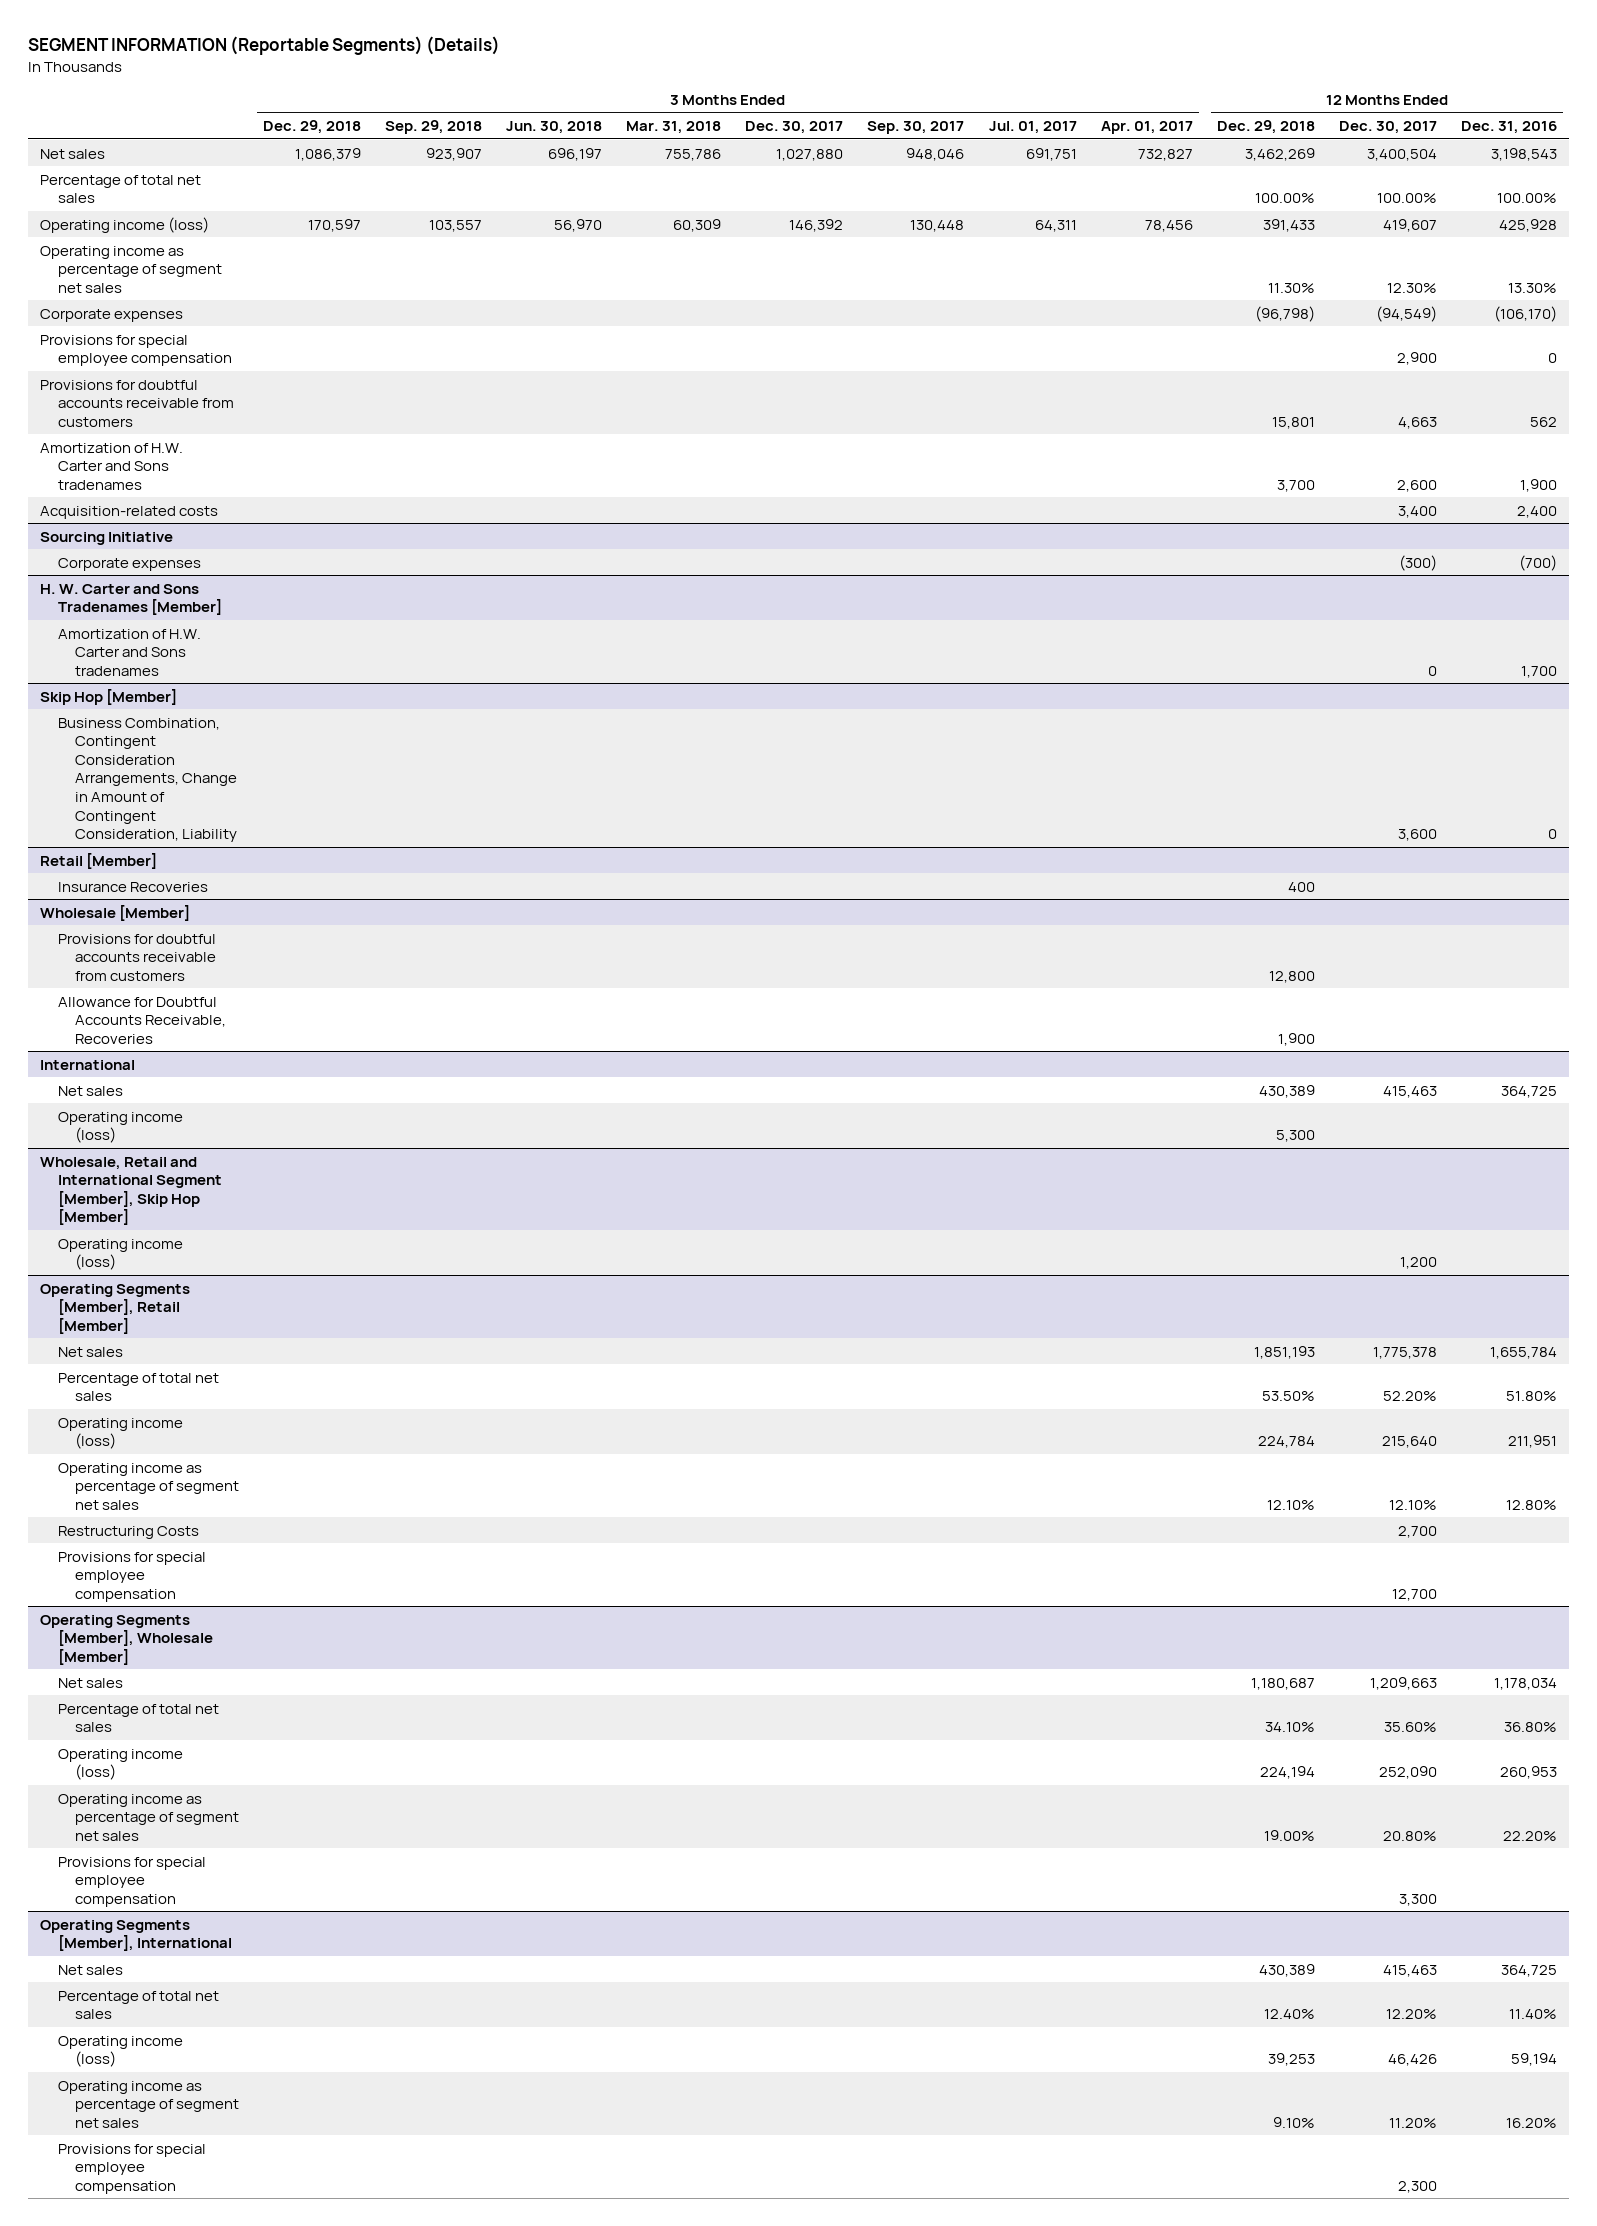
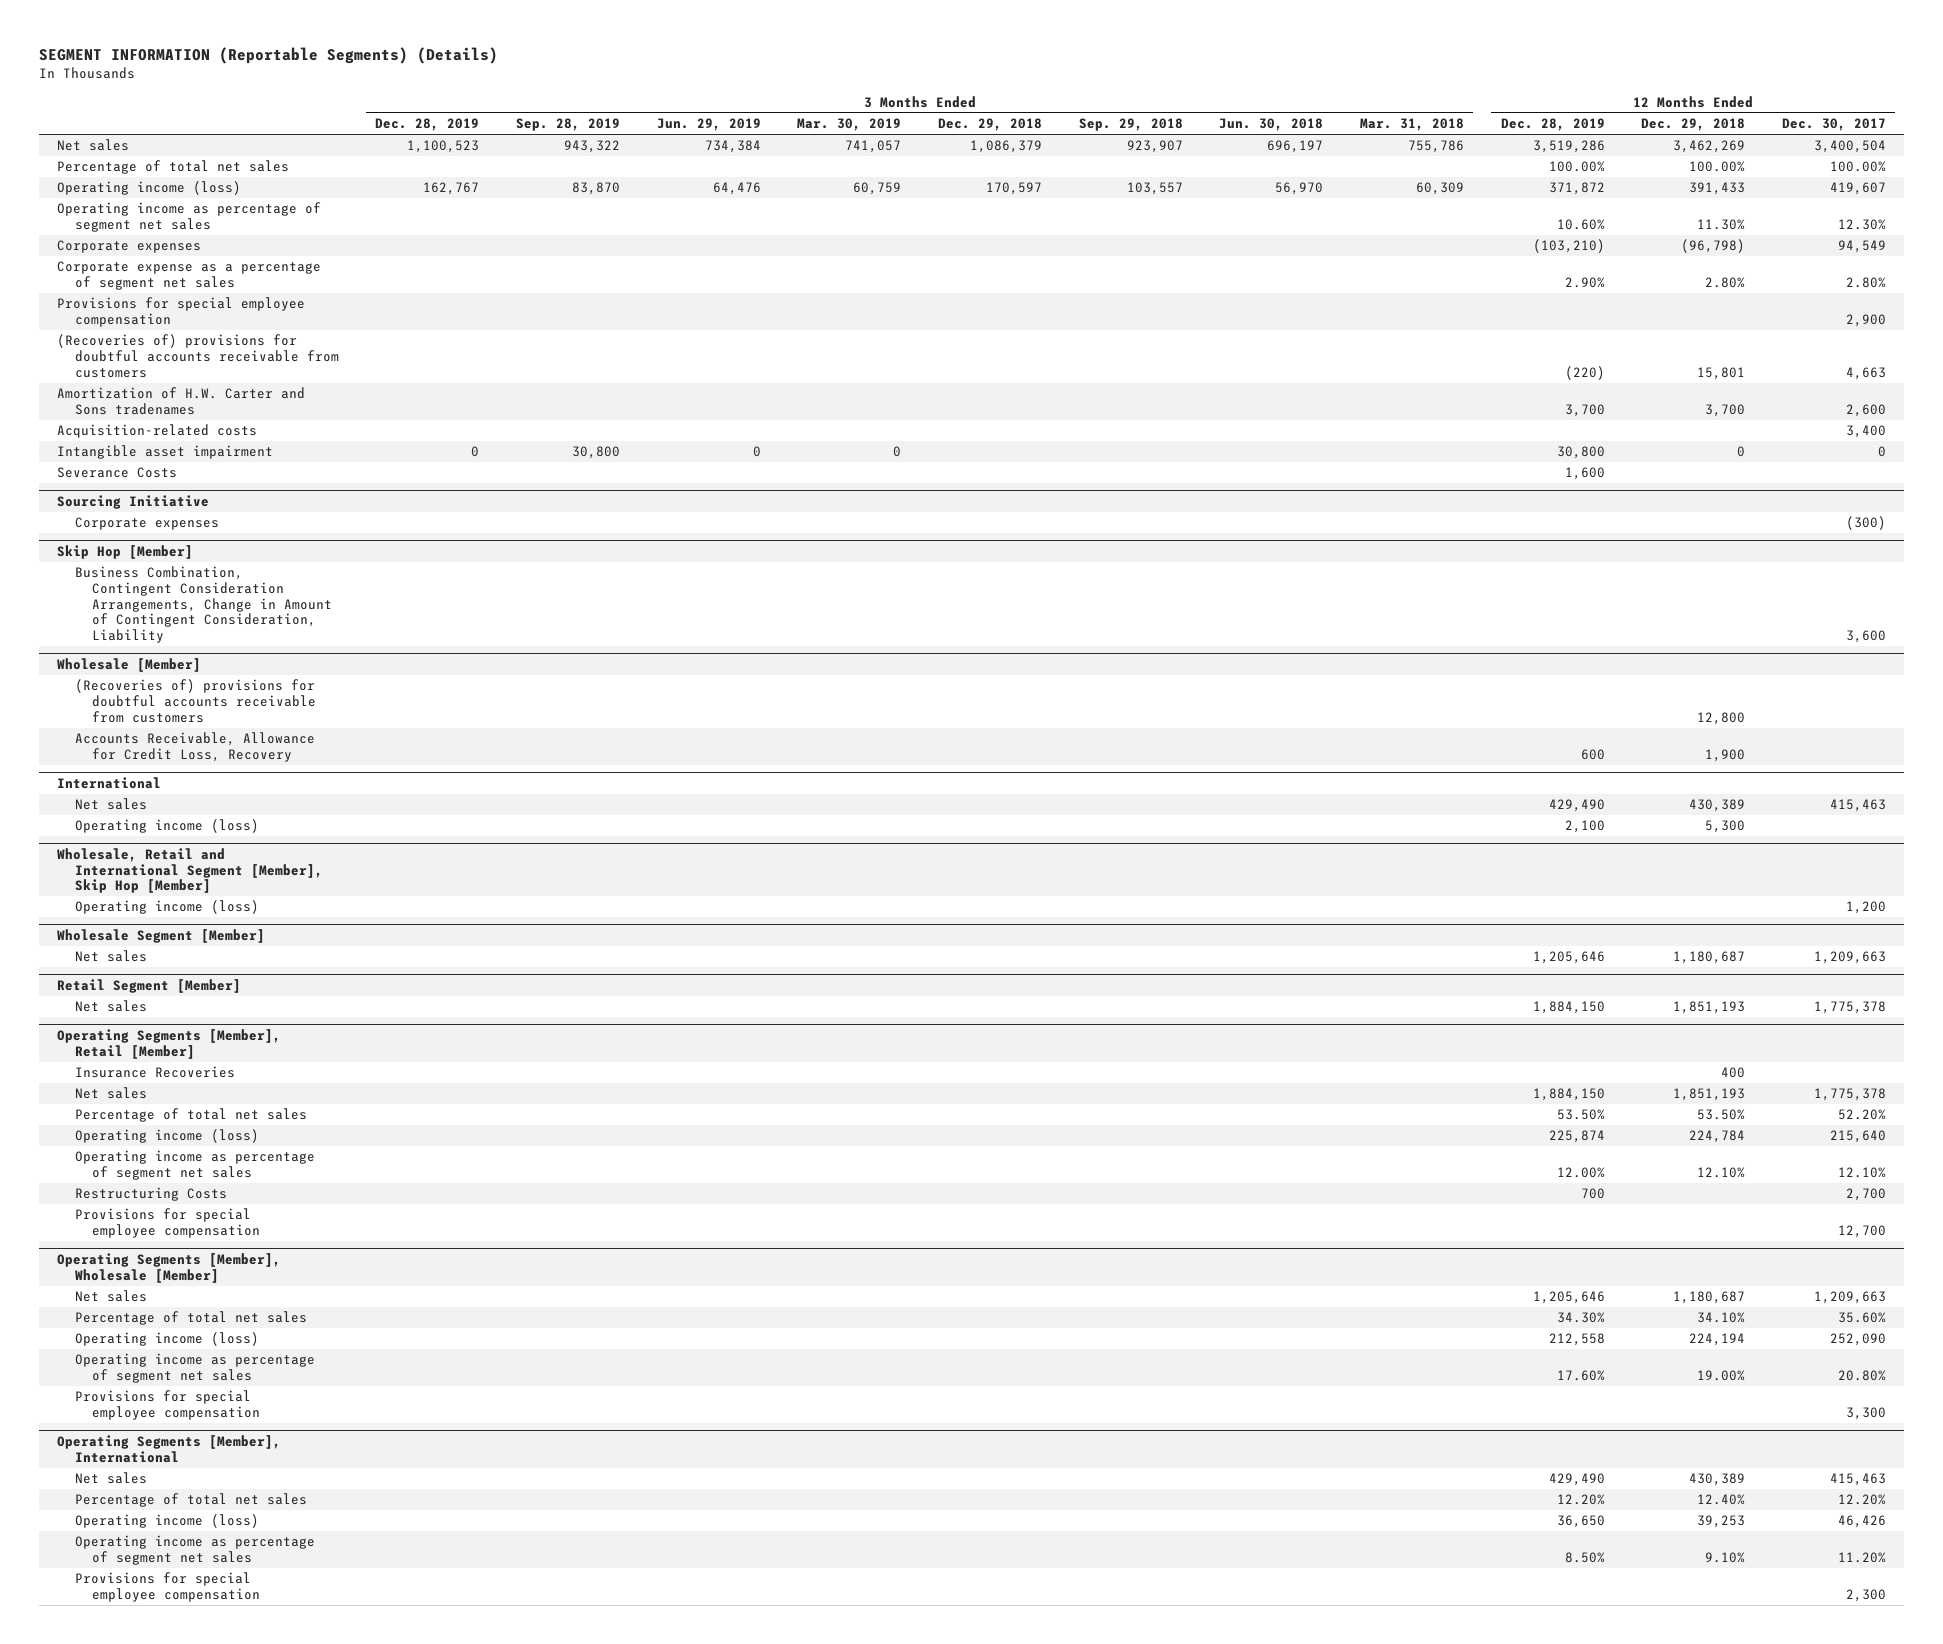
[745,121,844,135] Dec. 30, 2017 -> none
[867,121,965,135] Sep. 30, 2017 -> none
[988,121,1077,135] Jul. 01, 2017 -> none
[1100,121,1193,135] Apr. 01, 2017 -> none
[1460,121,1557,135] Dec. 31, 2016 -> none
none -> [375,118,480,132] Dec. 28, 2019
none -> [516,118,621,132] Sep. 28, 2019
none -> [656,118,761,132] Jun. 29, 2019
none -> [797,118,902,132] Mar. 30, 2019
none -> [1500,118,1605,132] Dec. 28, 2019
[1375,305,1437,322] (94,549) -> [1837,240,1886,254] 94,549
none -> [57,261,322,291] Corporate expense as a percentage of segment net sales
[40,379,234,427] Provisions for doubtful accounts receivable from customers -> [57,334,339,378] (Recoveries of) provisions for doubtful accounts receivable from customers
none -> [57,445,274,460] Intangible asset impairment
none -> [57,467,178,479] Severance Costs
[40,583,222,616] H. W. Carter and Sons Tradenames [Member] -> none
[57,628,201,676] Amortization of H.W. Carter and Sons tradenames -> none
[40,852,158,869] Retail [Member] -> none
[57,881,208,892] Insurance Recoveries -> none
[57,933,217,981] Provisions for doubtful accounts receivable from customers -> [74,679,317,723] (Recoveries of) provisions for doubtful accounts receivable from customers
[57,996,227,1044] Allowance for Doubtful Accounts Receivable, Recoveries -> [74,732,315,763] Accounts Receivable, Allowance for Credit Loss, Recovery
none -> [57,929,266,944] Wholesale Segment [Member]
none -> [74,950,147,963] Net sales
none -> [57,979,242,994] Retail Segment [Member]
none -> [74,1000,147,1013] Net sales
none -> [74,1066,235,1079] Insurance Recoveries

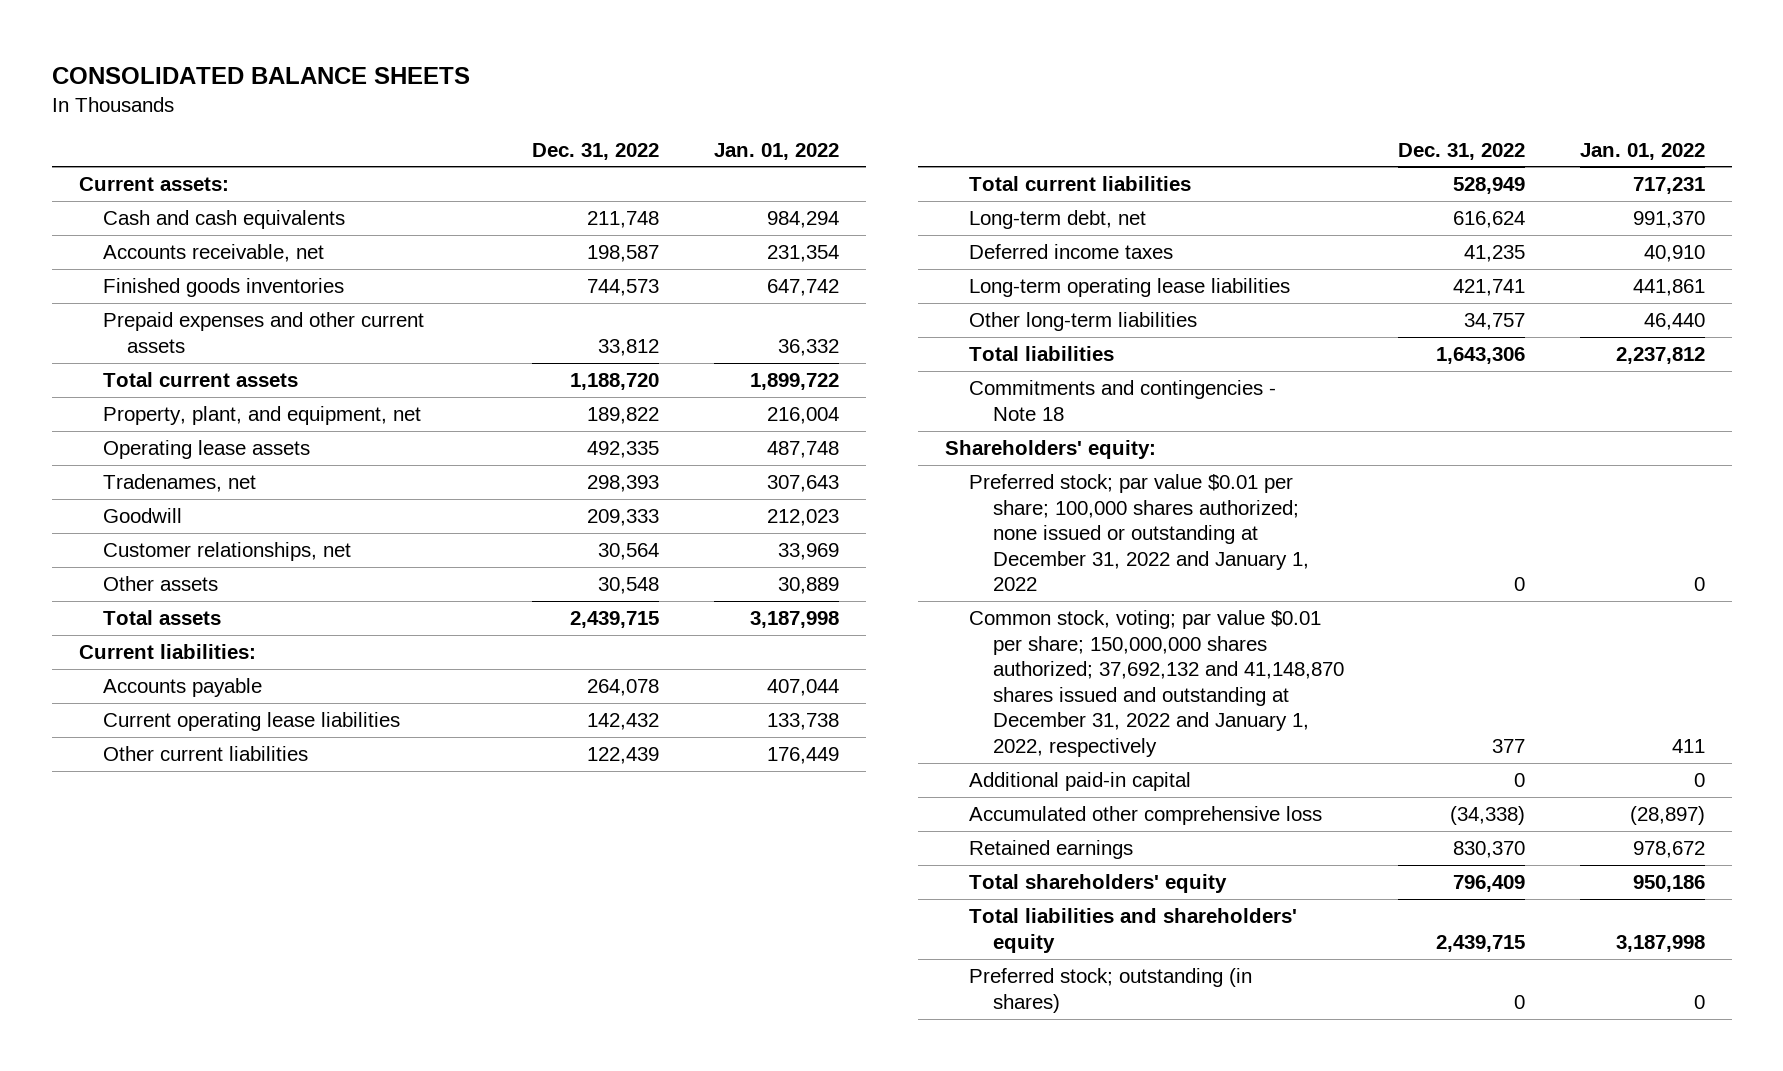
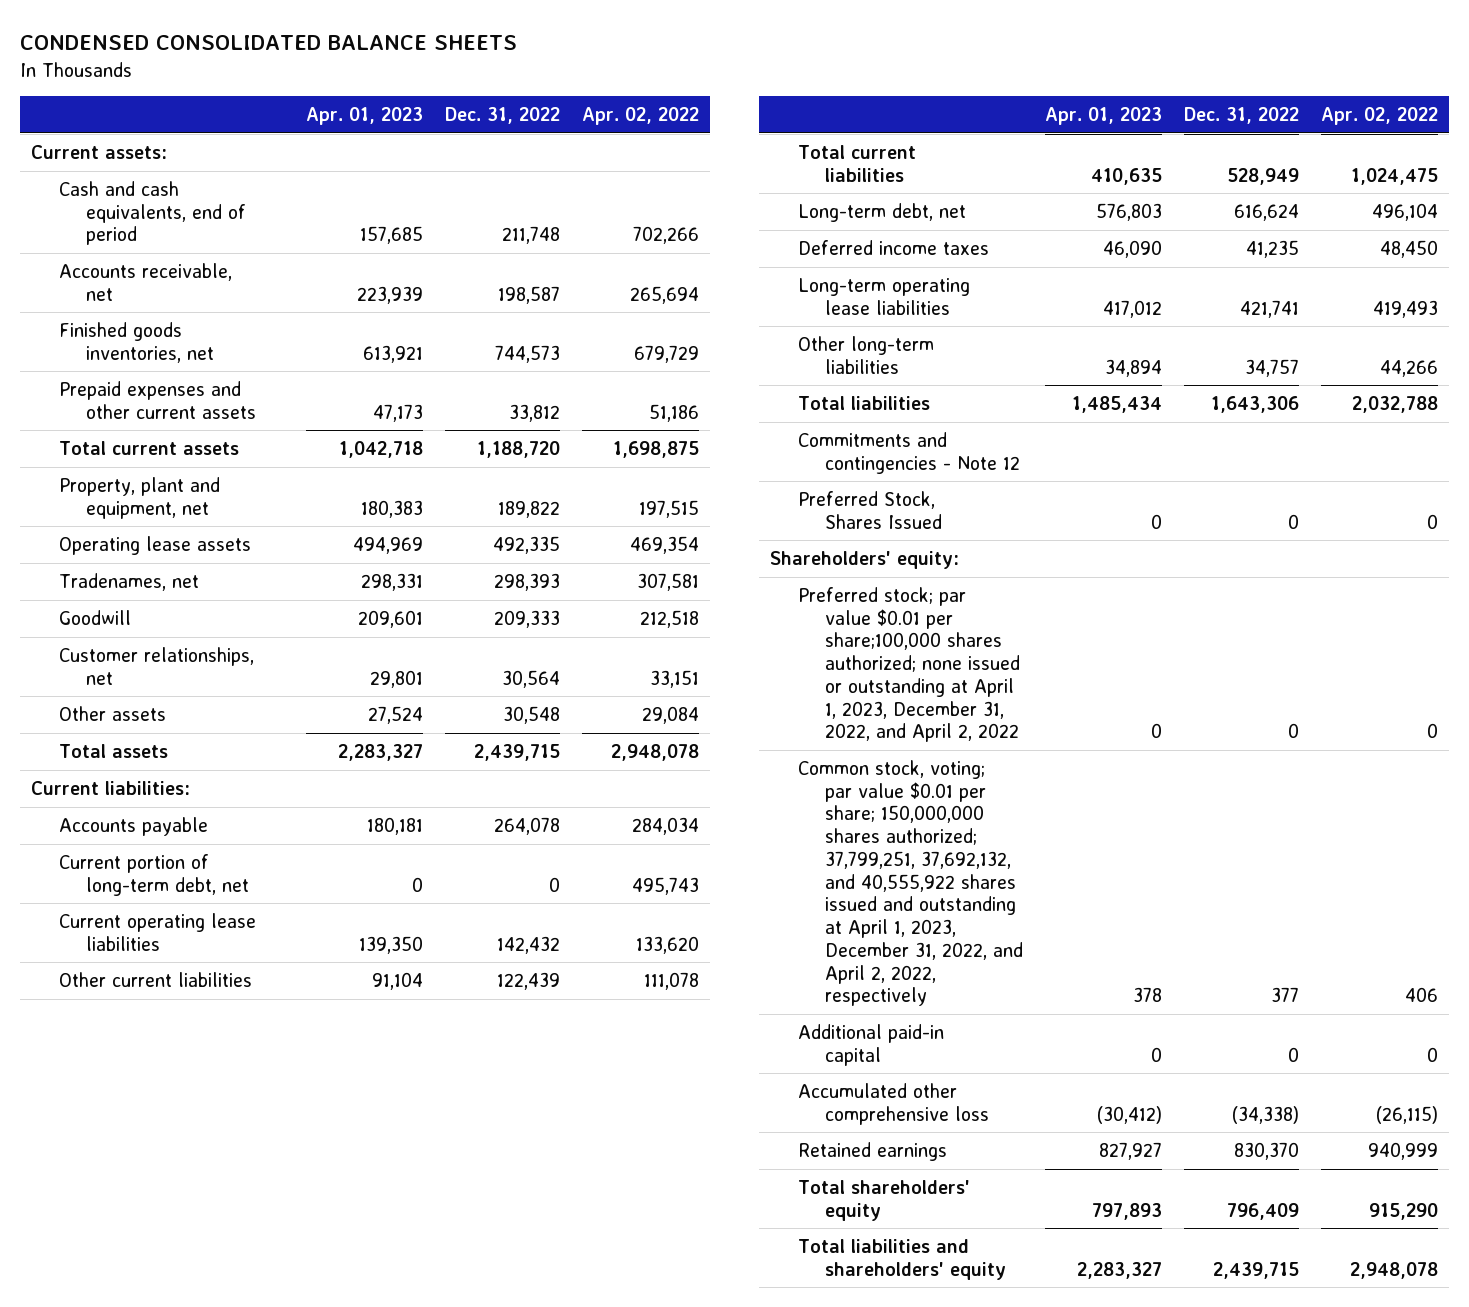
[51,66,470,84] CONSOLIDATED BALANCE SHEETS -> [19,35,517,51] CONDENSED CONSOLIDATED BALANCE SHEETS
[713,142,839,160] Jan. 01, 2022 -> none
none -> [306,106,424,125] Apr. 01, 2023
none -> [582,106,700,125] Apr. 02, 2022
[103,210,346,230] Cash and cash equivalents -> [58,180,247,246] Cash and cash equivalents, end of period
[103,278,345,298] Finished goods inventories -> [58,321,215,363] Finished goods inventories, net
[103,406,422,426] Property, plant, and equipment, net -> [58,476,220,519] Property, plant and equipment, net
none -> [58,853,250,896] Current portion of long-term debt, net
[968,380,1276,421] Commitments and contingencies - Note 18 -> [797,431,1021,474] Commitments and contingencies - Note 12
none -> [797,490,943,529] Preferred Stock, Shares Issued
[968,474,1309,592] Preferred stock; par value $0.01 per share; 100,000 shares authorized; none issued or outstanding at December 31, 2022 and January 1, 2022 -> [797,586,1021,743] Preferred stock; par value $0.01 per share;100,000 shares authorized; none issued or outstanding at April 1, 2023, December 31, 2022, and April 2, 2022
[968,610,1344,757] Common stock, voting; par value $0.01 per share; 150,000,000 shares authorized; 37,692,132 and 41,148,870 shares issued and outstanding at December 31, 2022 and January 1, 2022, respectively -> [797,759,1024,1007] Common stock, voting; par value $0.01 per share; 150,000,000 shares authorized; 37,799,251, 37,692,132, and 40,555,922 shares issued and outstanding at April 1, 2023, December 31, 2022, and April 2, 2022, respectively
[968,968,1252,1013] Preferred stock; outstanding (in shares) -> none

